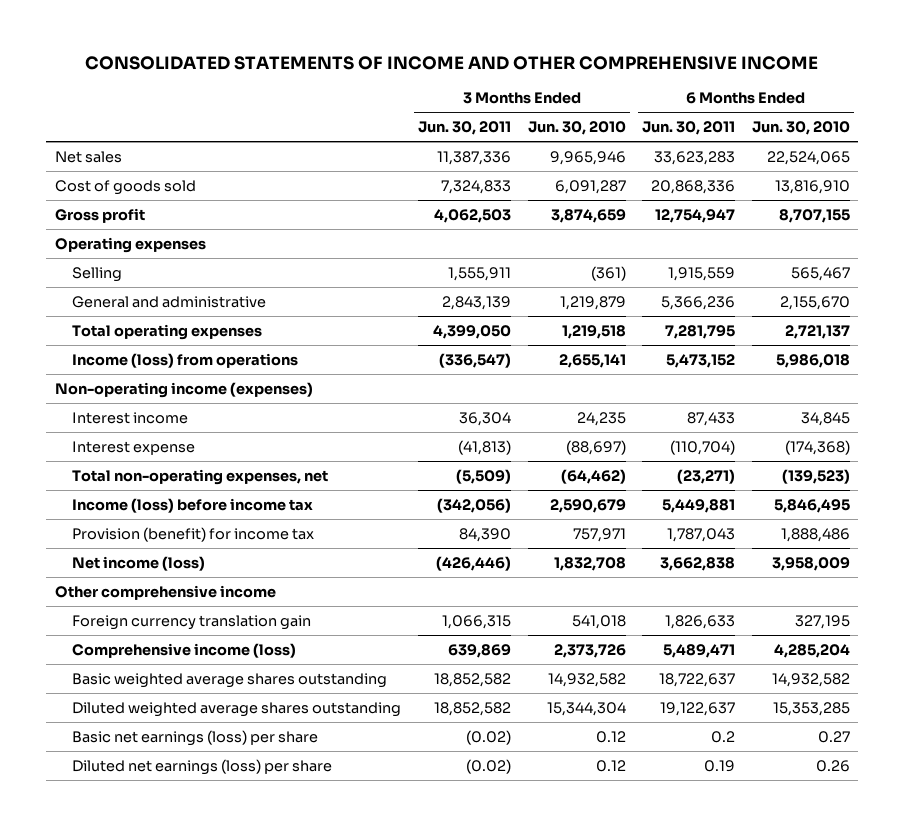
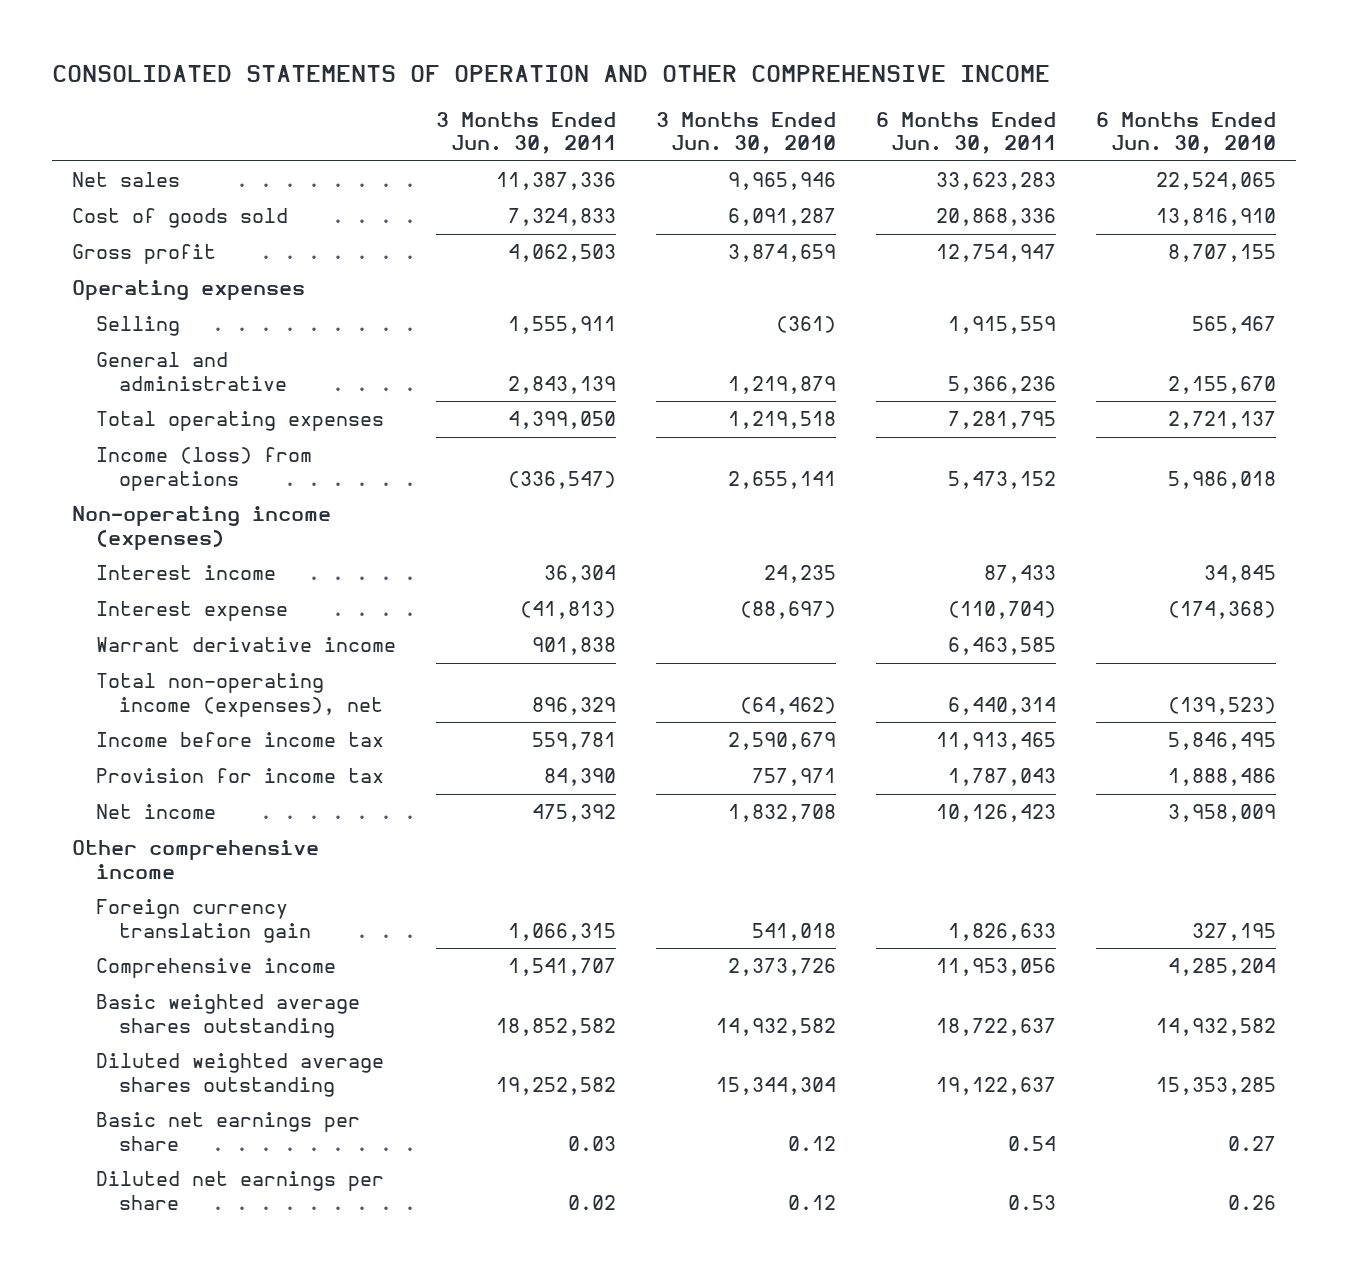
[85,56,819,71] CONSOLIDATED STATEMENTS OF INCOME AND OTHER COMPREHENSIVE INCOME -> [52,65,1051,83] CONSOLIDATED STATEMENTS OF OPERATION AND OTHER COMPREHENSIVE INCOME
none -> [95,637,396,653] Warrant derivative income
[72,468,329,485] Total non-operating expenses, net -> [95,673,384,717] Total non-operating income (expenses), net
[455,468,511,484] (5,509) -> [531,696,616,715] 896,329
[677,468,736,484] (23,271) -> [947,696,1056,715] 6,440,314
[72,497,314,513] Income (loss) before income tax -> [95,732,384,748] Income before income tax
[436,497,511,513] (342,056) -> [531,732,616,751] 559,781
[662,498,736,513] 5,449,881 -> [935,732,1056,751] 11,913,465
[72,526,315,542] Provision (benefit) for income tax -> [95,768,384,784] Provision for income tax
[72,555,206,571] Net income (loss) -> [95,804,216,820] Net income
[435,555,511,571] (426,446) -> [531,804,616,823] 475,392
[660,556,736,571] 3,662,838 -> [935,804,1056,823] 10,126,423
[72,642,297,658] Comprehensive income (loss) -> [95,958,336,979] Comprehensive income
[447,643,511,658] 639,869 -> [507,958,616,977] 1,541,707
[663,643,736,658] 5,489,471 -> [935,958,1056,977] 11,953,056
[433,701,511,716] 18,852,582 -> [495,1076,616,1095] 19,252,582
[72,729,319,746] Basic net earnings (loss) per share -> [95,1112,360,1151] Basic net earnings per share
[465,729,511,745] (0.02) -> [567,1135,616,1151] 0.03
[711,730,736,743] 0.2 -> [1007,1135,1056,1151] 0.54
[72,758,333,775] Diluted net earnings (loss) per share -> [95,1171,384,1210] Diluted net earnings per share
[465,758,511,774] (0.02) -> [567,1194,616,1210] 0.02
[704,759,736,772] 0.19 -> [1007,1194,1056,1210] 0.53

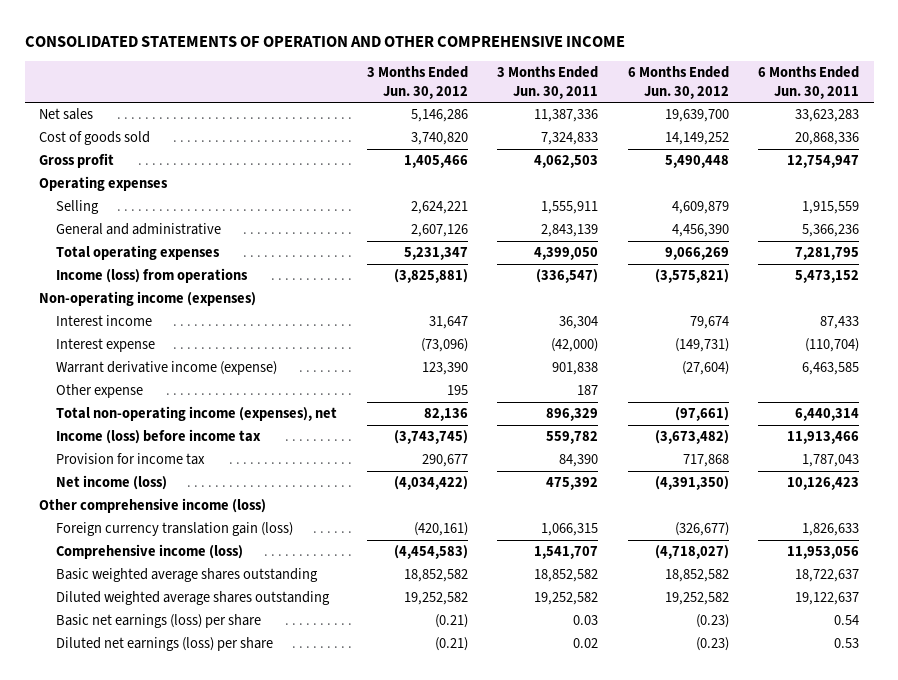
[655,111,836,155] 3 Months Ended Jun. 30, 2010 -> none
[1095,111,1276,155] 6 Months Ended Jun. 30, 2010 -> none
none -> [366,66,468,99] 3 Months Ended Jun. 30, 2012
none -> [627,66,729,99] 6 Months Ended Jun. 30, 2012
[519,601,616,620] (41,813) -> [551,338,599,353] (42,000)
[95,637,396,653] Warrant derivative income -> [56,361,278,376] Warrant derivative income (expense)
none -> [56,384,144,399] Other expense
[95,732,384,748] Income before income tax -> [56,429,262,445] Income (loss) before income tax
[531,732,616,751] 559,781 -> [546,431,599,445] 559,782
[935,732,1056,751] 11,913,465 -> [787,431,860,445] 11,913,466
[95,804,216,820] Net income -> [56,475,168,491] Net income (loss)
[72,840,320,879] Other comprehensive income -> [39,498,267,514] Other comprehensive income (loss)
[95,899,312,943] Foreign currency translation gain -> [56,522,294,537] Foreign currency translation gain (loss)
[95,958,336,979] Comprehensive income -> [56,544,244,560] Comprehensive income (loss)
[95,1112,360,1151] Basic net earnings per share -> [56,614,262,629] Basic net earnings (loss) per share
[95,1171,384,1210] Diluted net earnings per share -> [56,637,274,652] Diluted net earnings (loss) per share

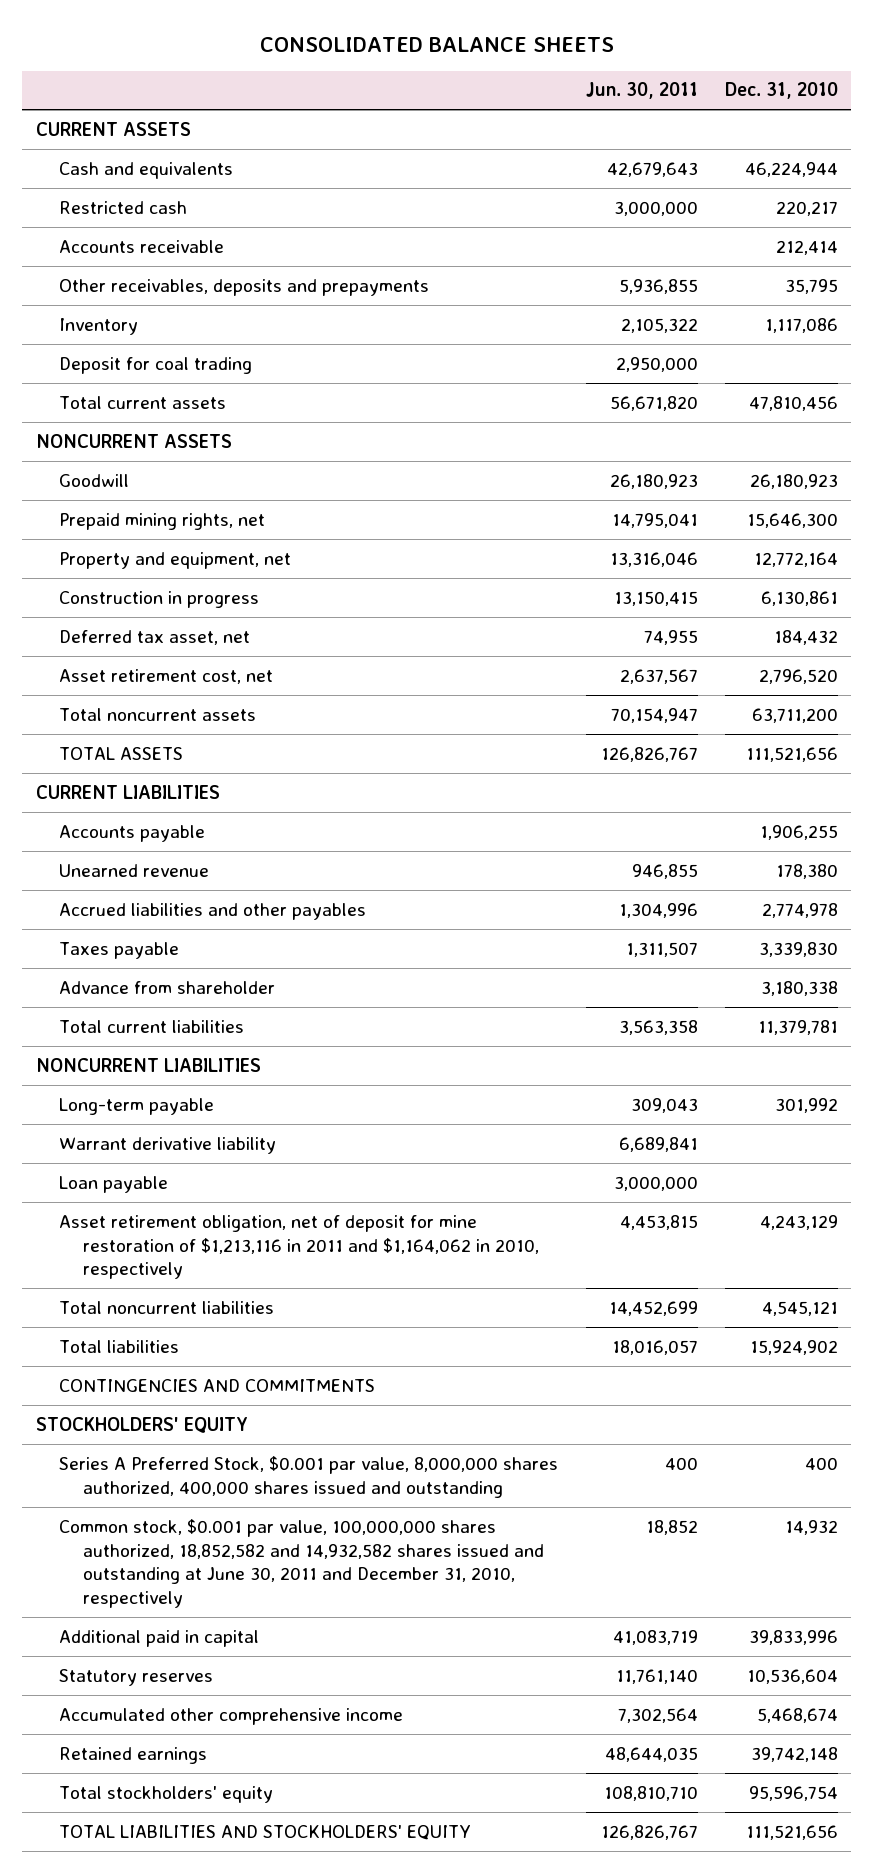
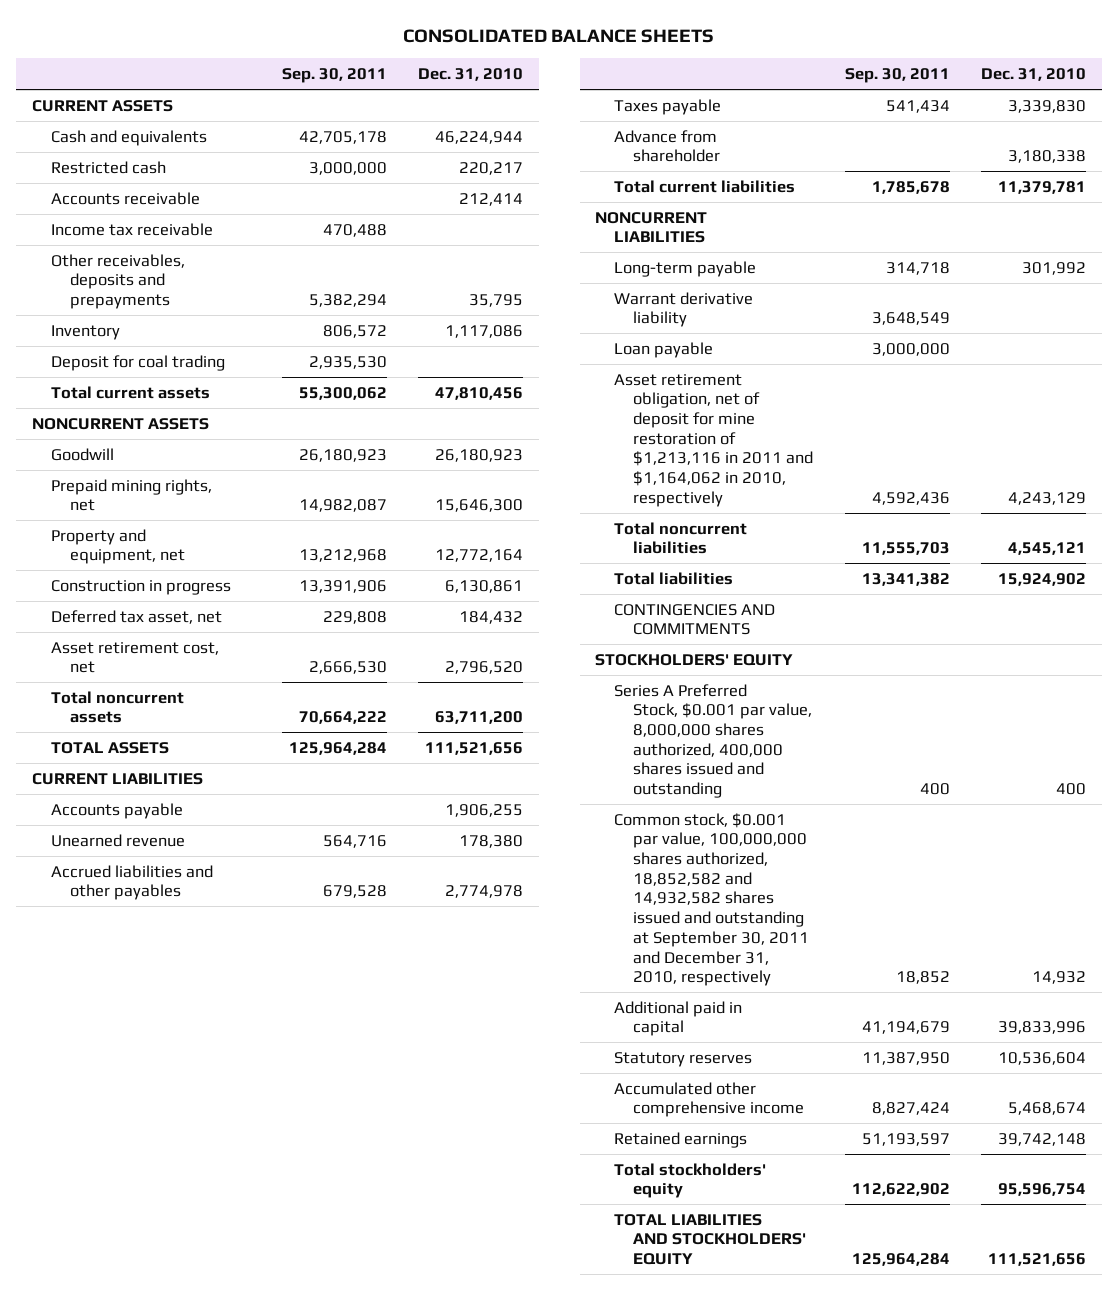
[585,82,698,100] Jun. 30, 2011 -> none
none -> [281,68,387,84] Sep. 30, 2011
none -> [51,222,214,236] Income tax receivable
[59,1518,545,1609] Common stock, $0.001 par value, 100,000,000 shares authorized, 18,852,582 and 14,932,582 shares issued and outstanding at June 30, 2011 and December 31, 2010, respectively -> [614,812,810,987] Common stock, $0.001 par value, 100,000,000 shares authorized, 18,852,582 and 14,932,582 shares issued and outstanding at September 30, 2011 and December 31, 2010, respectively

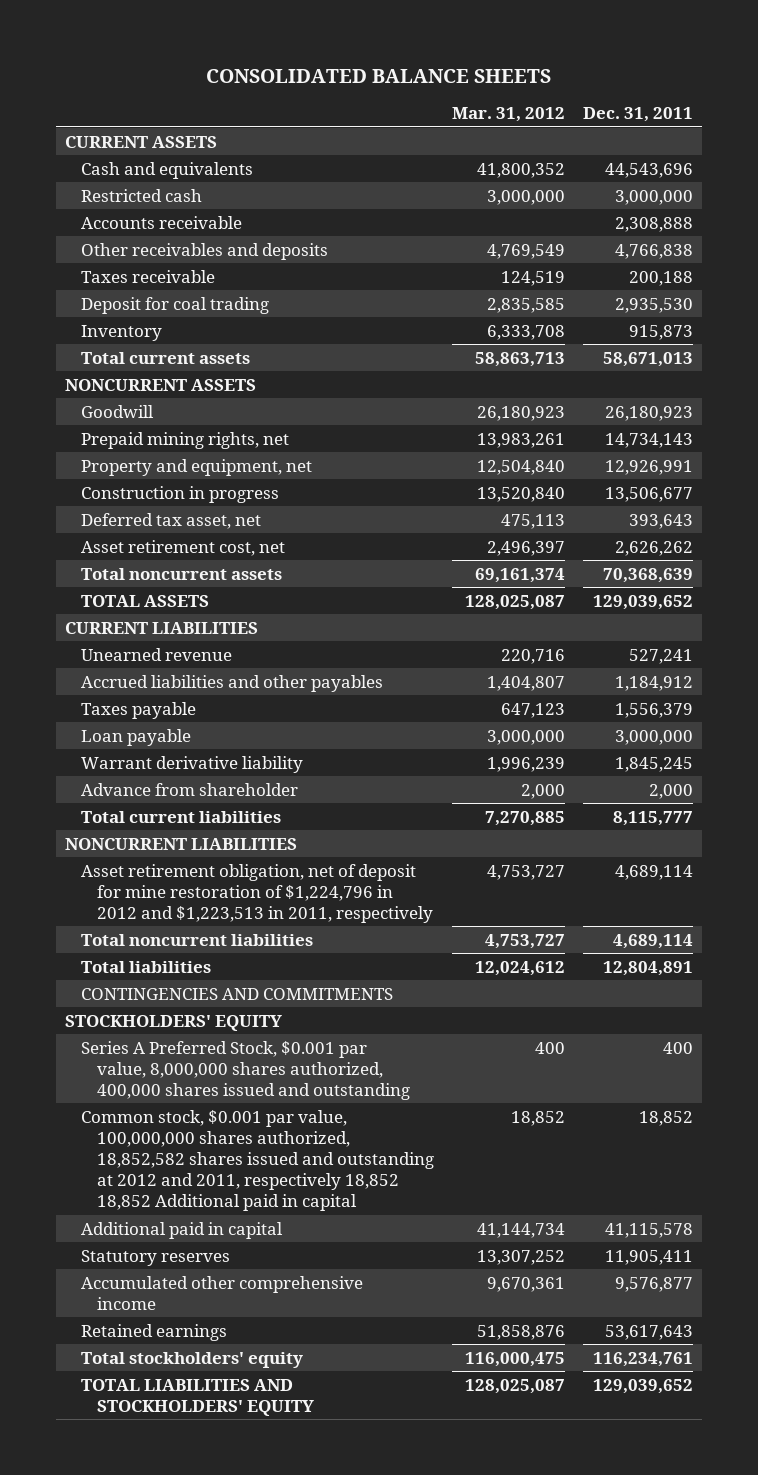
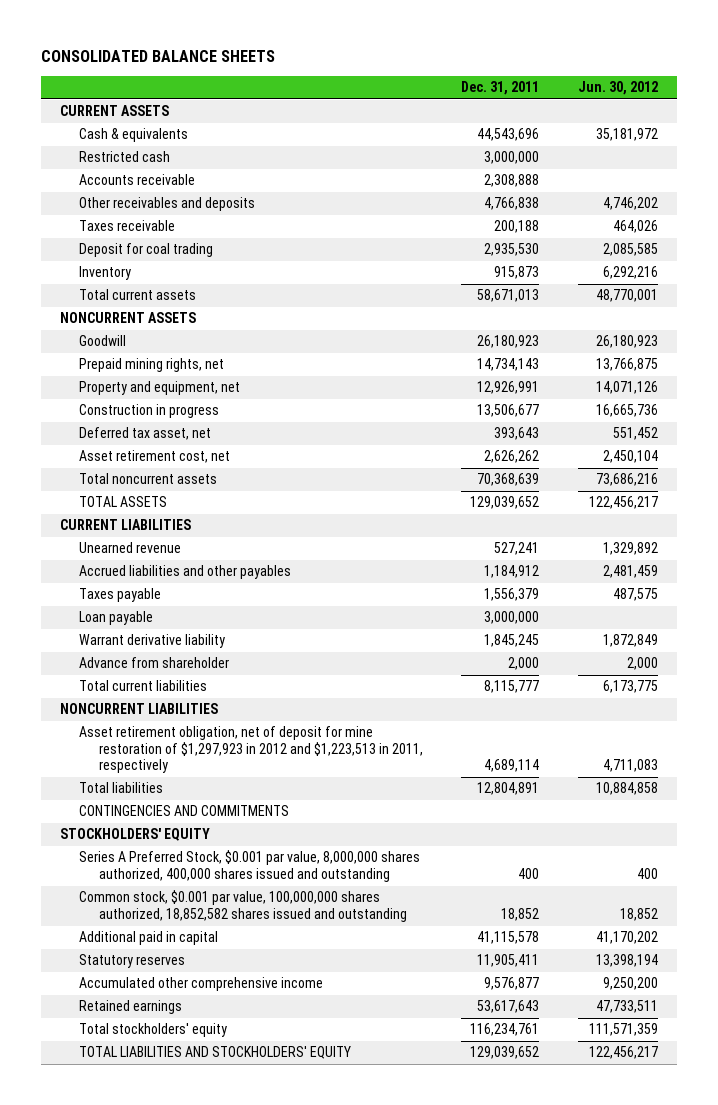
[451,107,565,123] Mar. 31, 2012 -> none
none -> [577,81,658,96] Jun. 30, 2012
[81,161,254,179] Cash and equivalents -> [79,128,189,143] Cash & equivalents
[81,933,314,946] Total noncurrent liabilities -> none
[81,863,433,923] Asset retirement obligation, net of deposit for mine restoration of $1,224,796 in 2012 and $1,223,513 in 2011, respectively -> [79,726,423,774] Asset retirement obligation, net of deposit for mine restoration of $1,297,923 in 2012 and $1,223,513 in 2011, respectively
[81,1109,434,1212] Common stock, $0.001 par value, 100,000,000 shares authorized, 18,852,582 shares issued and outstanding at 2012 and 2011, respectively 18,852 18,852 Additional paid in capital -> [79,890,407,922] Common stock, $0.001 par value, 100,000,000 shares authorized, 18,852,582 shares issued and outstanding

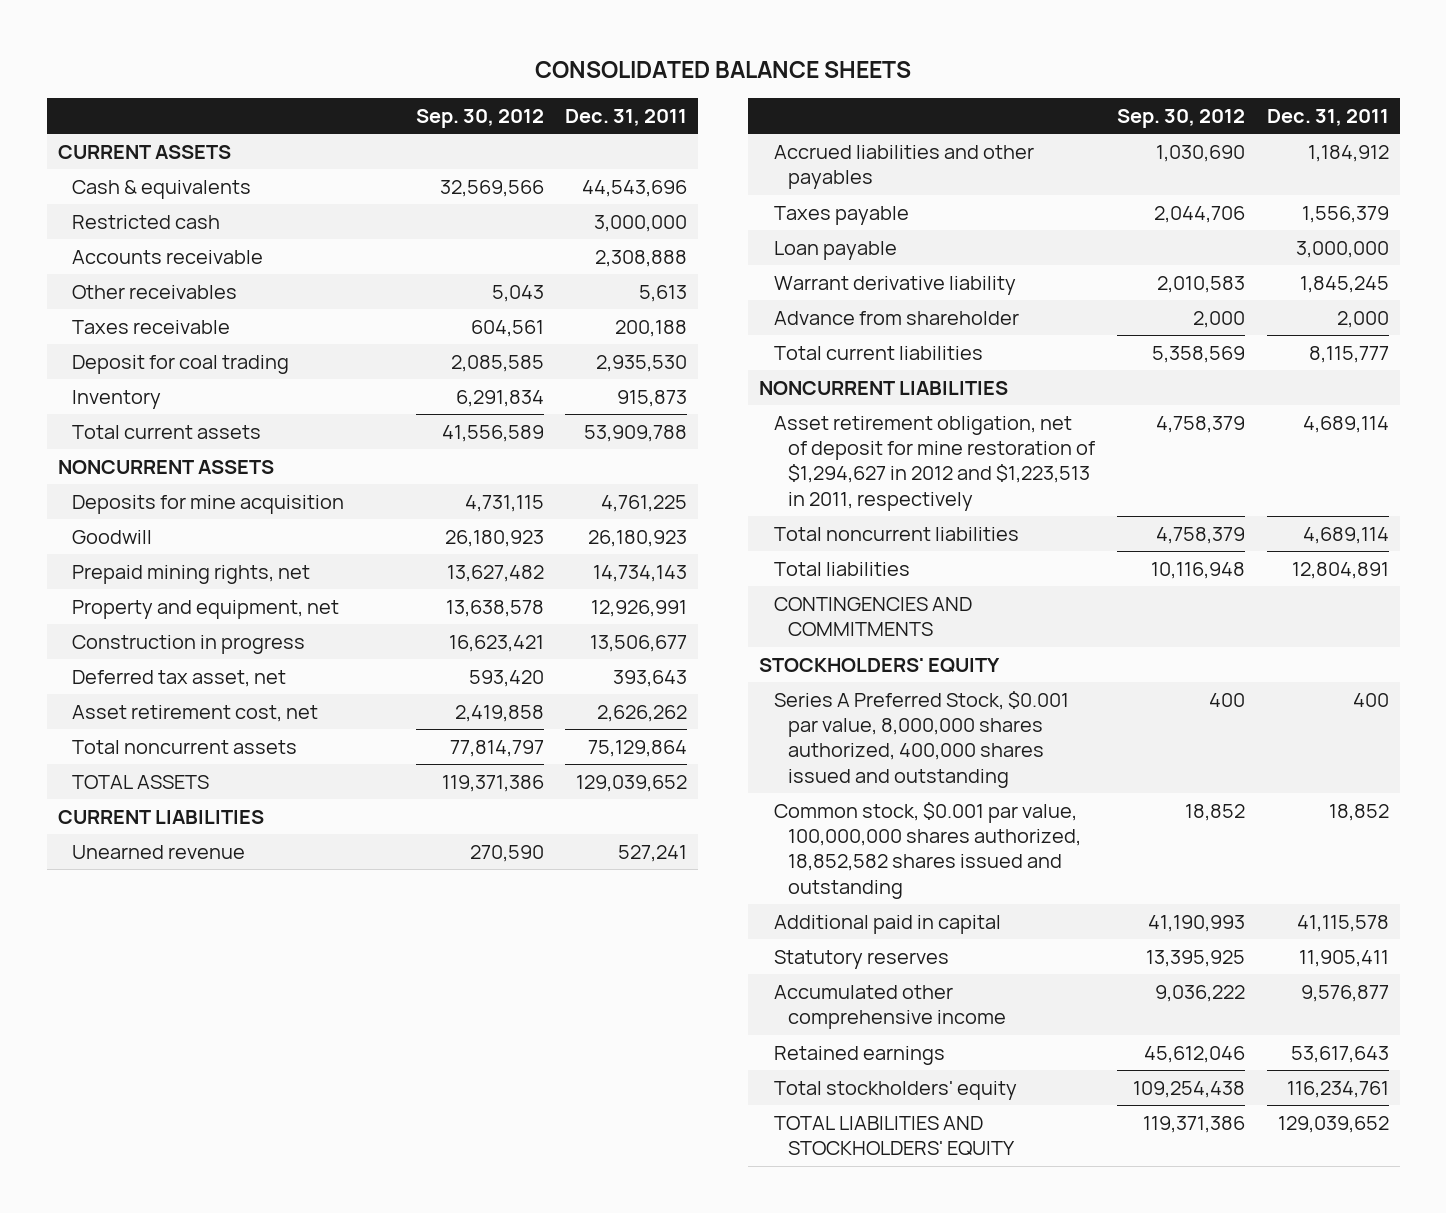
[577,81,658,96] Jun. 30, 2012 -> none
none -> [415,108,544,128] Sep. 30, 2012
[79,197,256,212] Other receivables and deposits -> [72,284,238,299] Other receivables
[484,197,540,211] 4,766,838 -> [639,284,688,302] 5,613
[477,289,540,303] 58,671,013 -> [584,424,688,442] 53,909,788
none -> [72,494,345,514] Deposits for mine acquisition
[477,473,540,487] 70,368,639 -> [588,739,688,757] 75,129,864
[79,726,423,774] Asset retirement obligation, net of deposit for mine restoration of $1,297,923 in 2012 and $1,223,513 in 2011, respectively -> [773,415,1096,511] Asset retirement obligation, net of deposit for mine restoration of $1,294,627 in 2012 and $1,223,513 in 2011, respectively
none -> [773,526,1019,541] Total noncurrent liabilities

